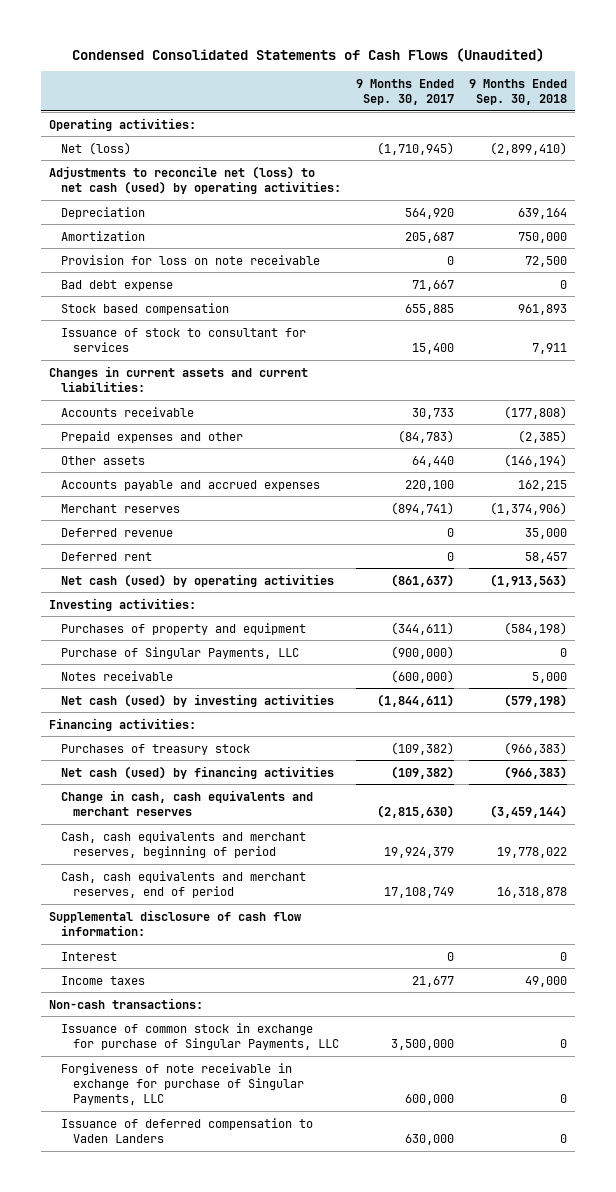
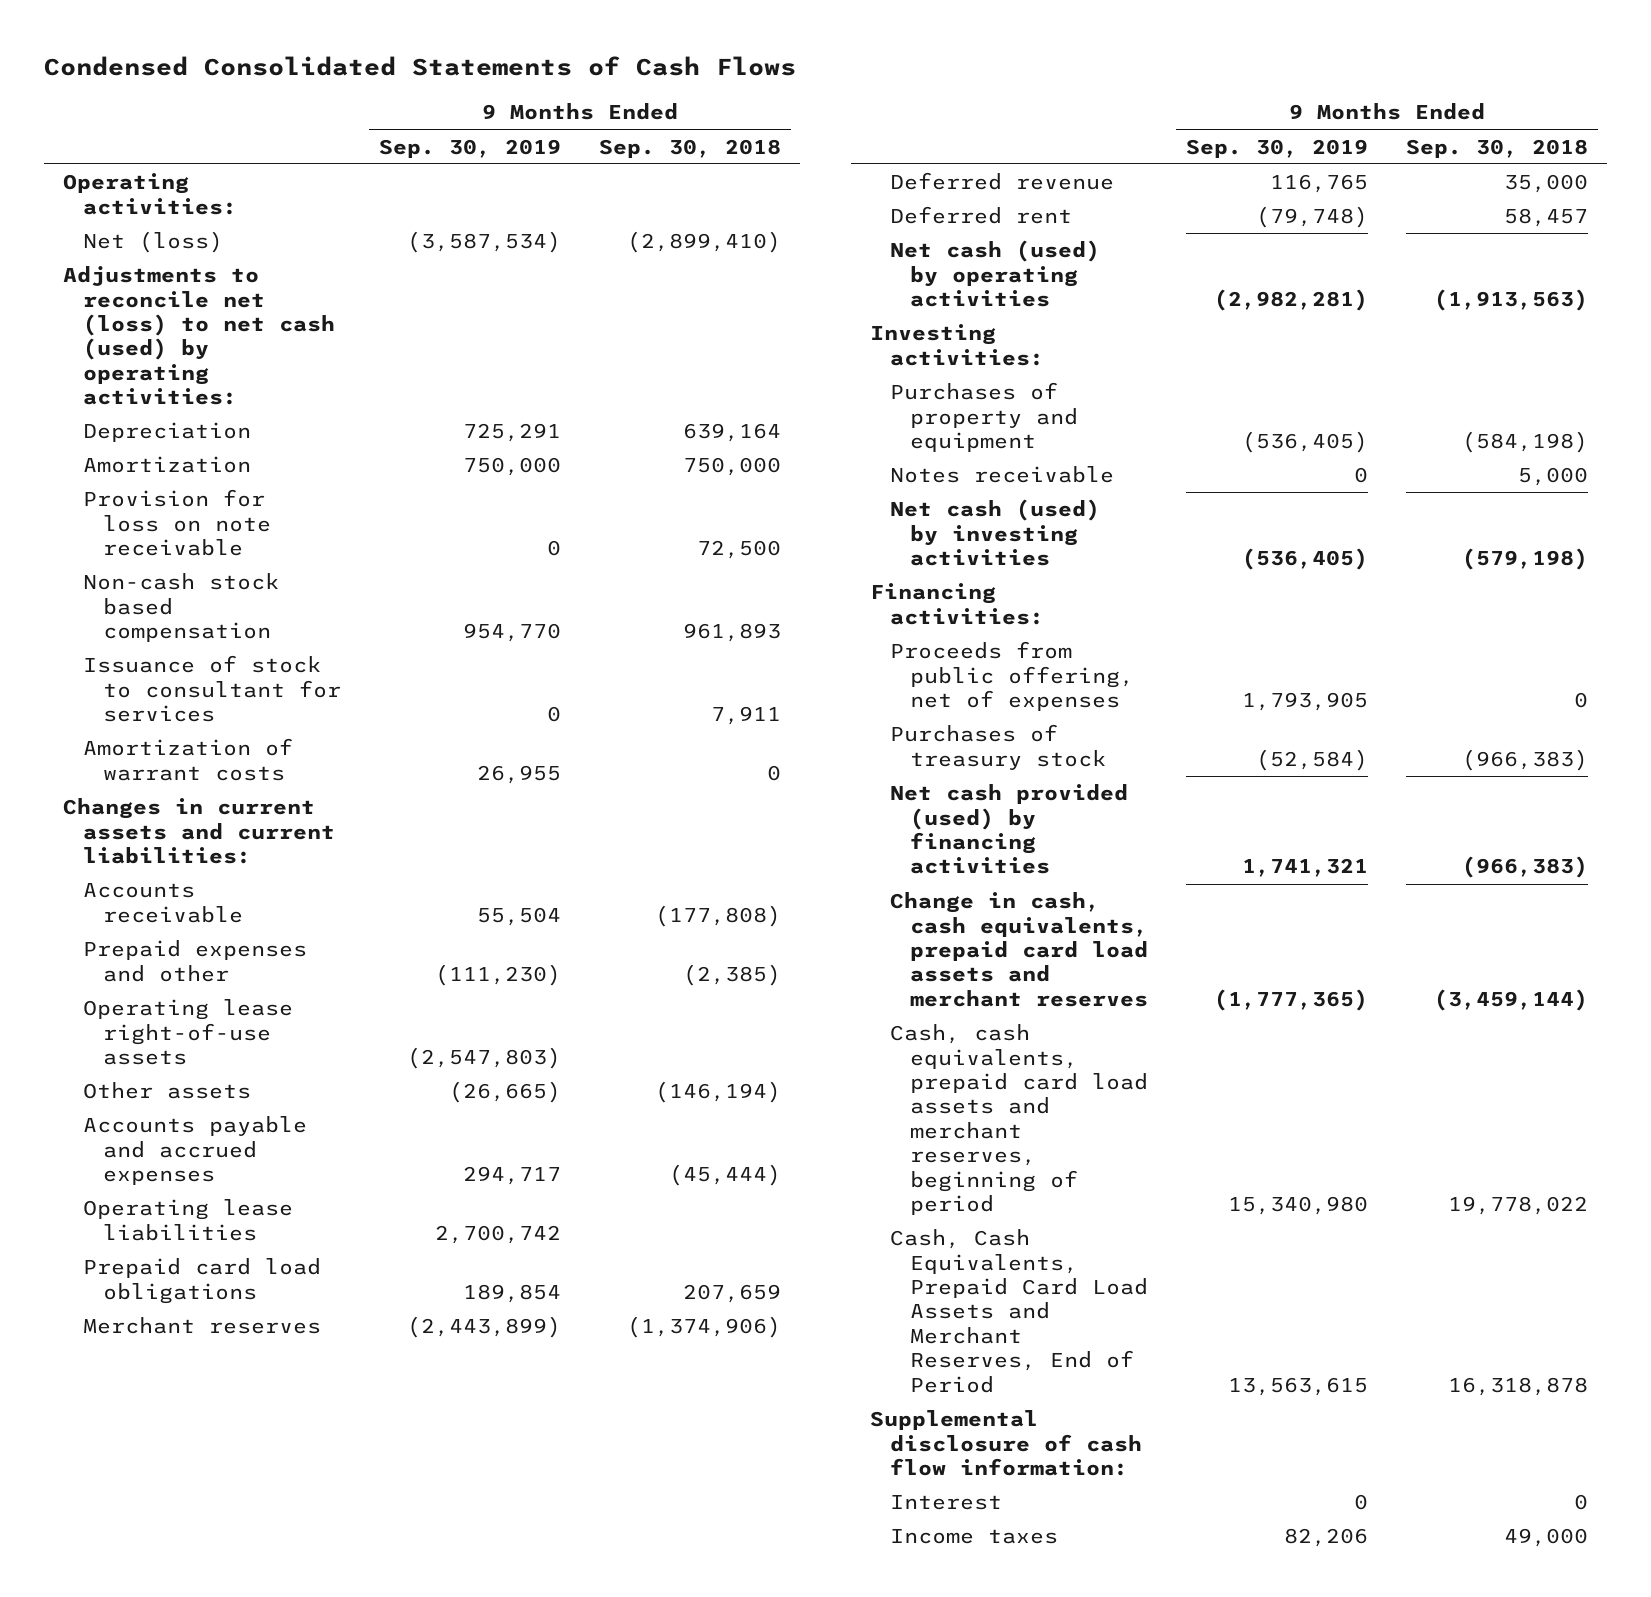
[71,47,544,62] Condensed Consolidated Statements of Cash Flows (Unaudited) -> [43,55,796,76] Condensed Consolidated Statements of Cash Flows
[355,78,454,106] 9 Months Ended Sep. 30, 2017 -> none
none -> [378,138,561,158] Sep. 30, 2019
[60,279,173,291] Bad debt expense -> none
[60,302,229,315] Stock based compensation -> [82,573,279,643] Non-cash stock based compensation
none -> [82,738,293,781] Amortization of warrant costs
none -> [82,999,293,1066] Operating lease right-of-use assets
[517,479,567,491] 162,215 -> [669,1164,782,1187] (45,444)
none -> [82,1199,293,1241] Operating lease liabilities
none -> [82,1258,321,1304] Prepaid card load obligations
[60,646,299,659] Purchase of Singular Payments, LLC -> none
none -> [889,641,1134,712] Proceeds from public offering, net of expenses
[60,765,334,779] Net cash (used) by financing activities -> [889,784,1128,875] Net cash provided (used) by financing activities
[60,789,313,816] Change in cash, cash equivalents and merchant reserves -> [889,892,1148,1007] Change in cash, cash equivalents, prepaid card load assets and merchant reserves
[60,830,306,858] Cash, cash equivalents and merchant reserves, beginning of period -> [889,1024,1148,1216] Cash, cash equivalents, prepaid card load assets and merchant reserves, beginning of period
[60,870,306,898] Cash, cash equivalents and merchant reserves, end of period -> [889,1229,1148,1393] Cash, Cash Equivalents, Prepaid Card Load Assets and Merchant Reserves, End of Period
[48,997,203,1009] Non-cash transactions: -> none
[60,1022,339,1050] Issuance of common stock in exchange for purchase of Singular Payments, LLC -> none
[60,1062,304,1106] Forgiveness of note receivable in exchange for purchase of Singular Payments, LLC -> none
[60,1117,313,1143] Issuance of deferred compensation to Vaden Landers -> none

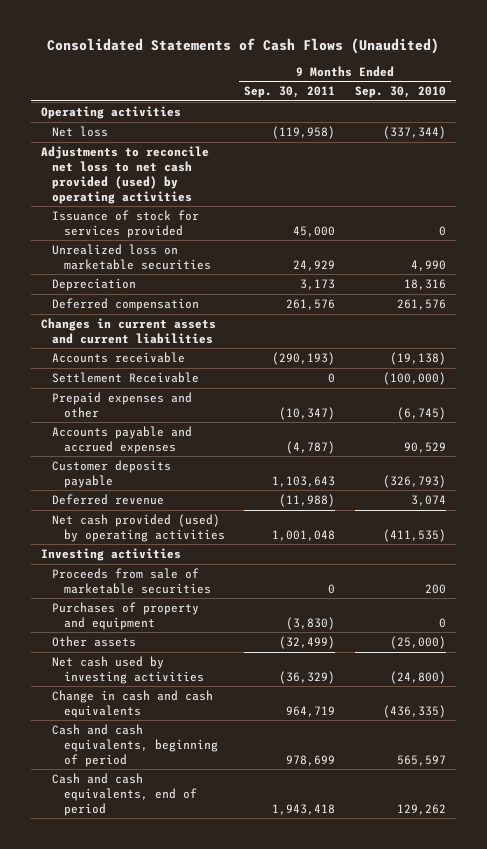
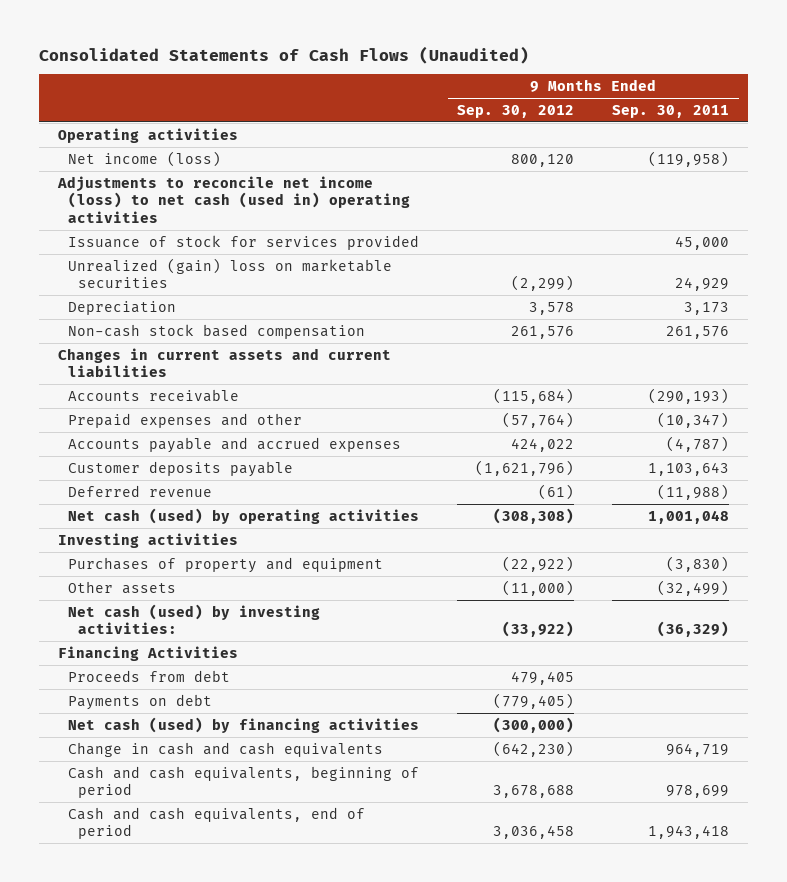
[354,86,446,99] Sep. 30, 2010 -> none
none -> [457,104,575,118] Sep. 30, 2012
[52,125,109,137] Net loss -> [68,150,222,167] Net income (loss)
[40,145,209,204] Adjustments to reconcile net loss to net cash provided (used) by operating activities -> [57,175,411,223] Adjustments to reconcile net income (loss) to net cash (used in) operating activities
[52,243,211,270] Unrealized loss on marketable securities -> [68,257,393,289] Unrealized (gain) loss on marketable securities
[52,297,200,311] Deferred compensation -> [68,323,366,339] Non-cash stock based compensation
[52,371,200,383] Settlement Receivable -> none
[52,513,225,542] Net cash provided (used) by operating activities -> [68,507,420,524] Net cash (used) by operating activities
[52,567,211,594] Proceeds from sale of marketable securities -> none
[52,655,204,684] Net cash used by investing activities -> [68,603,321,635] Net cash (used) by investing activities:
none -> [58,645,239,661] Financing Activities
none -> [68,669,231,682] Proceeds from debt
none -> [68,693,213,710] Payments on debt
none -> [68,716,420,733] Net cash (used) by financing activities

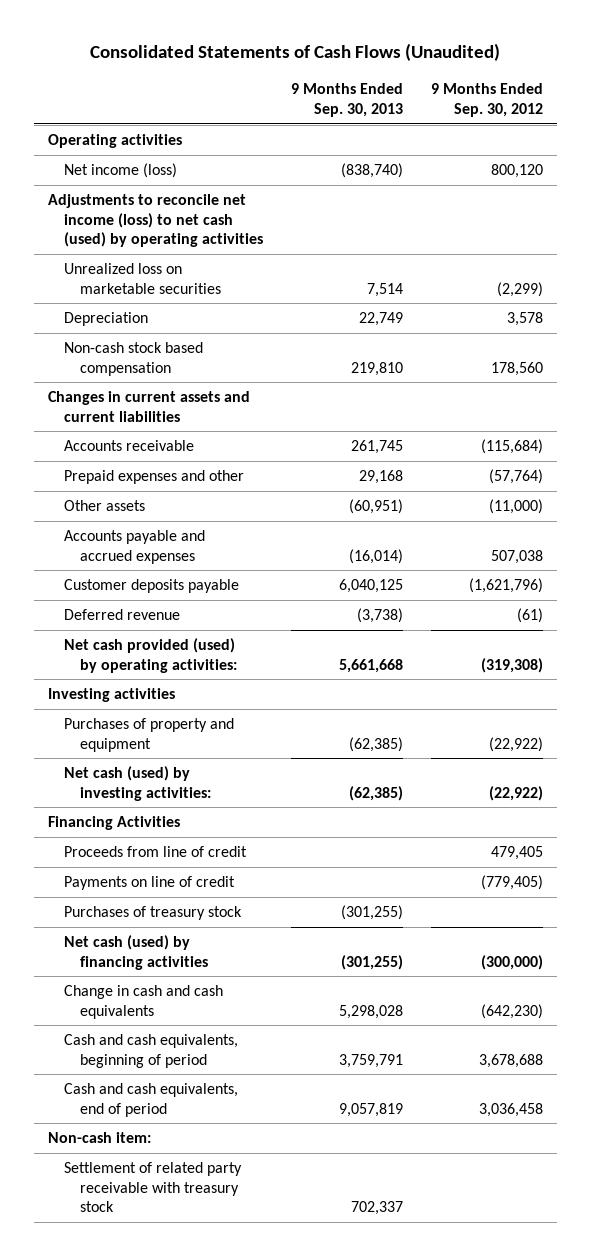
[612,104,730,118] Sep. 30, 2011 -> none
none -> [291,83,404,117] 9 Months Ended Sep. 30, 2013
[68,234,420,250] Issuance of stock for services provided -> none
[57,175,411,223] Adjustments to reconcile net income (loss) to net cash (used in) operating activities -> [47,194,264,248] Adjustments to reconcile net income (loss) to net cash (used) by operating activities
[68,257,393,289] Unrealized (gain) loss on marketable securities -> [64,263,222,294] Unrealized loss on marketable securities
[511,325,575,339] 261,576 -> [491,361,544,376] 178,560
[68,580,177,594] Other assets -> [64,500,146,512] Other assets
[511,437,575,452] 424,022 -> [491,549,544,564] 507,038
[68,507,420,524] Net cash (used) by operating activities -> [64,638,238,673] Net cash provided (used) by operating activities:
[493,507,575,524] (308,308) -> [481,657,544,673] (319,308)
[502,621,575,638] (33,922) -> [489,785,544,801] (22,922)
[68,669,231,682] Proceeds from debt -> [64,846,248,858] Proceeds from line of credit
[68,693,213,710] Payments on debt -> [64,876,236,891] Payments on line of credit
none -> [64,906,243,921] Purchases of treasury stock
none -> [47,1132,151,1144] Non-cash item:
none -> [64,1162,243,1213] Settlement of related party receivable with treasury stock

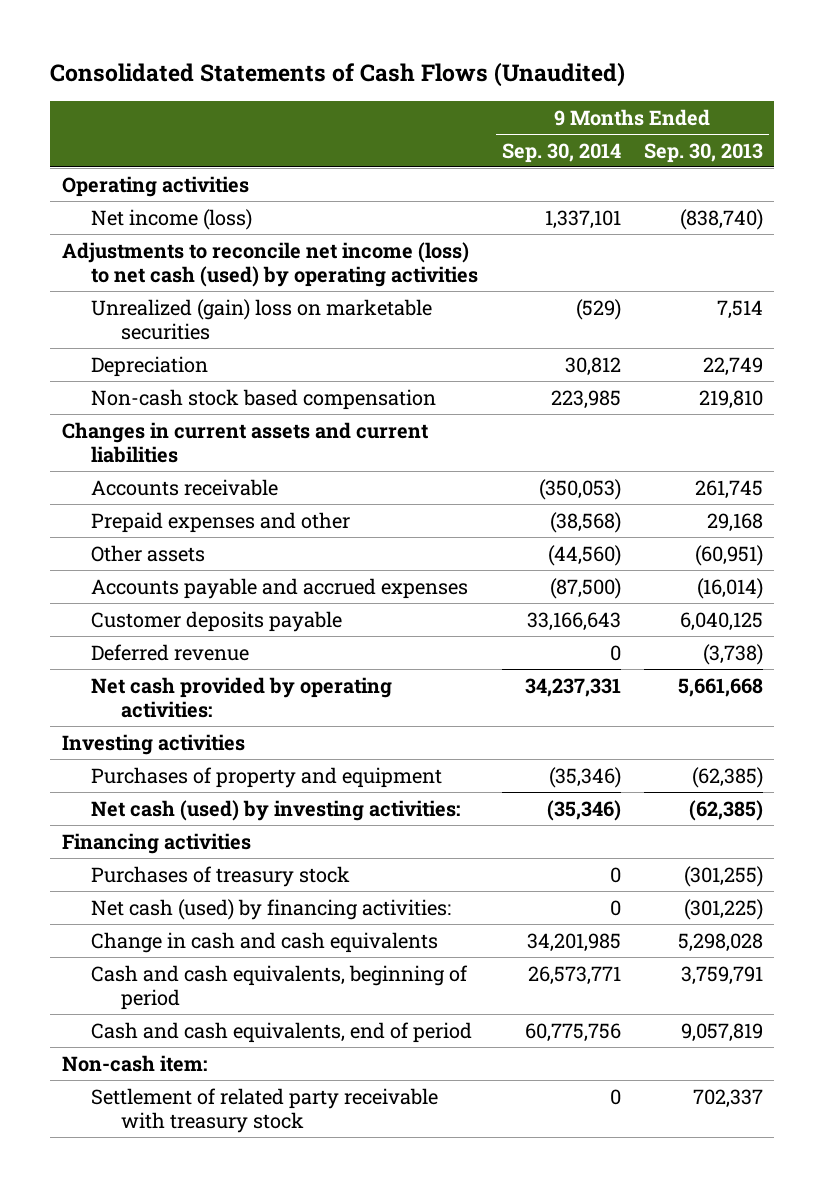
[431,83,544,117] 9 Months Ended Sep. 30, 2012 -> none
none -> [501,142,621,163] Sep. 30, 2014
[64,263,222,294] Unrealized loss on marketable securities -> [91,298,433,341] Unrealized (gain) loss on marketable securities
[64,638,238,673] Net cash provided (used) by operating activities: -> [91,676,393,719] Net cash provided by operating activities:
[64,846,248,858] Proceeds from line of credit -> none
[64,876,236,891] Payments on line of credit -> none
[47,816,180,831] Financing Activities -> [61,832,251,854] Financing activities
[64,935,209,970] Net cash (used) by financing activities -> [91,898,452,920] Net cash (used) by financing activities:
[341,954,404,970] (301,255) -> [683,898,763,920] (301,225)

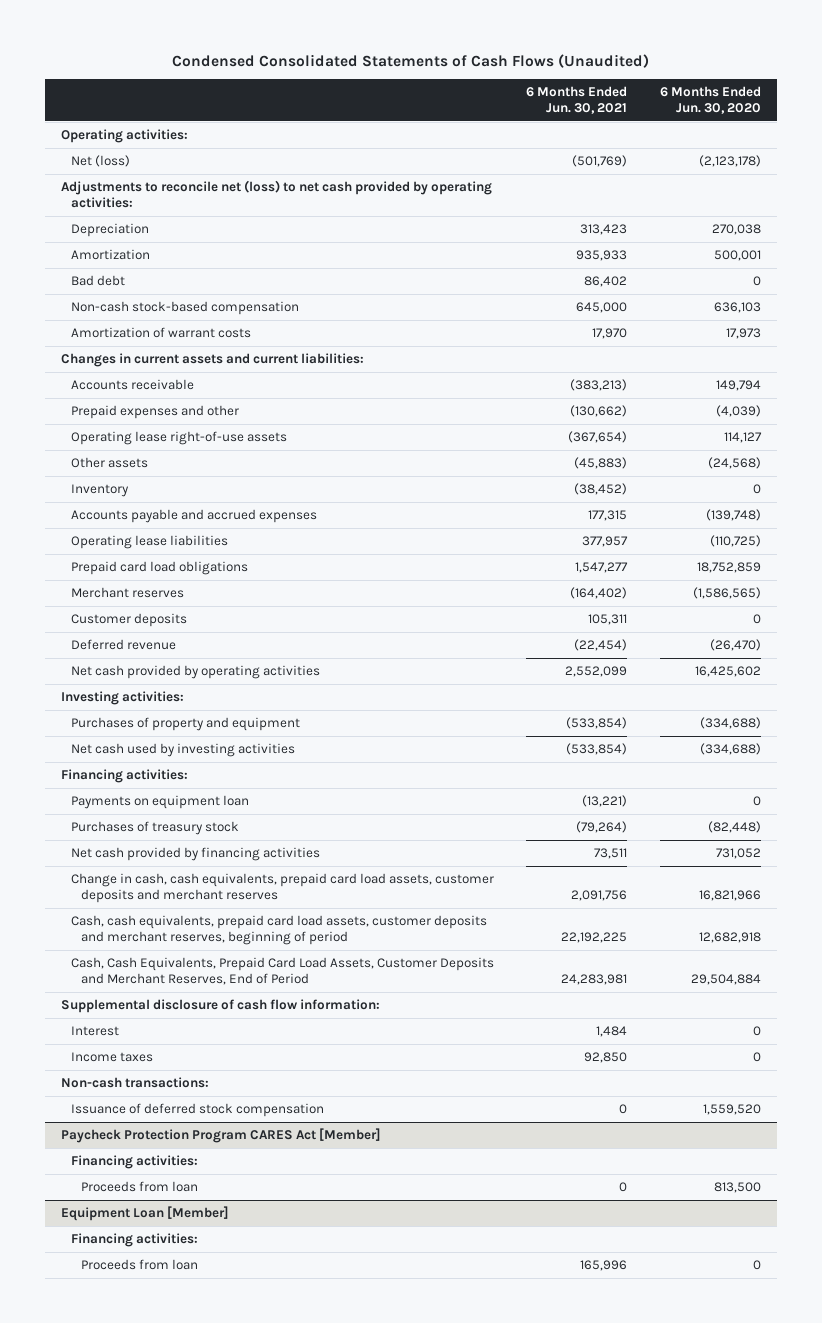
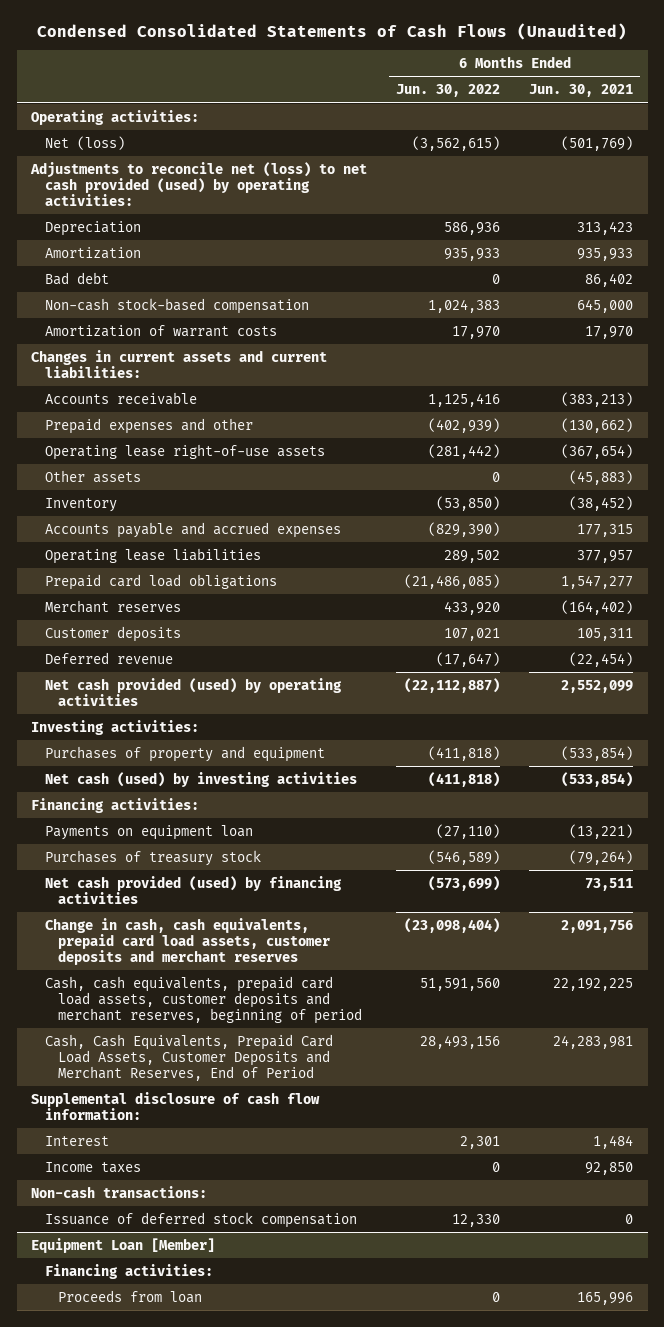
[659,86,761,115] 6 Months Ended Jun. 30, 2020 -> none
none -> [396,84,501,98] Jun. 30, 2022
[61,180,493,208] Adjustments to reconcile net (loss) to net cash provided by operating activities: -> [30,161,368,206] Adjustments to reconcile net (loss) to net cash provided (used) by operating activities:
[70,665,320,680] Net cash provided by operating activities -> [44,677,342,706] Net cash provided (used) by operating activities
[70,743,295,758] Net cash used by investing activities -> [44,771,357,787] Net cash (used) by investing activities
[70,847,320,862] Net cash provided by financing activities -> [44,875,342,904] Net cash provided (used) by financing activities
[61,1128,382,1144] Paycheck Protection Program CARES Act [Member] -> none
[70,1155,198,1170] Financing activities: -> none
[80,1181,198,1193] Proceeds from loan -> none

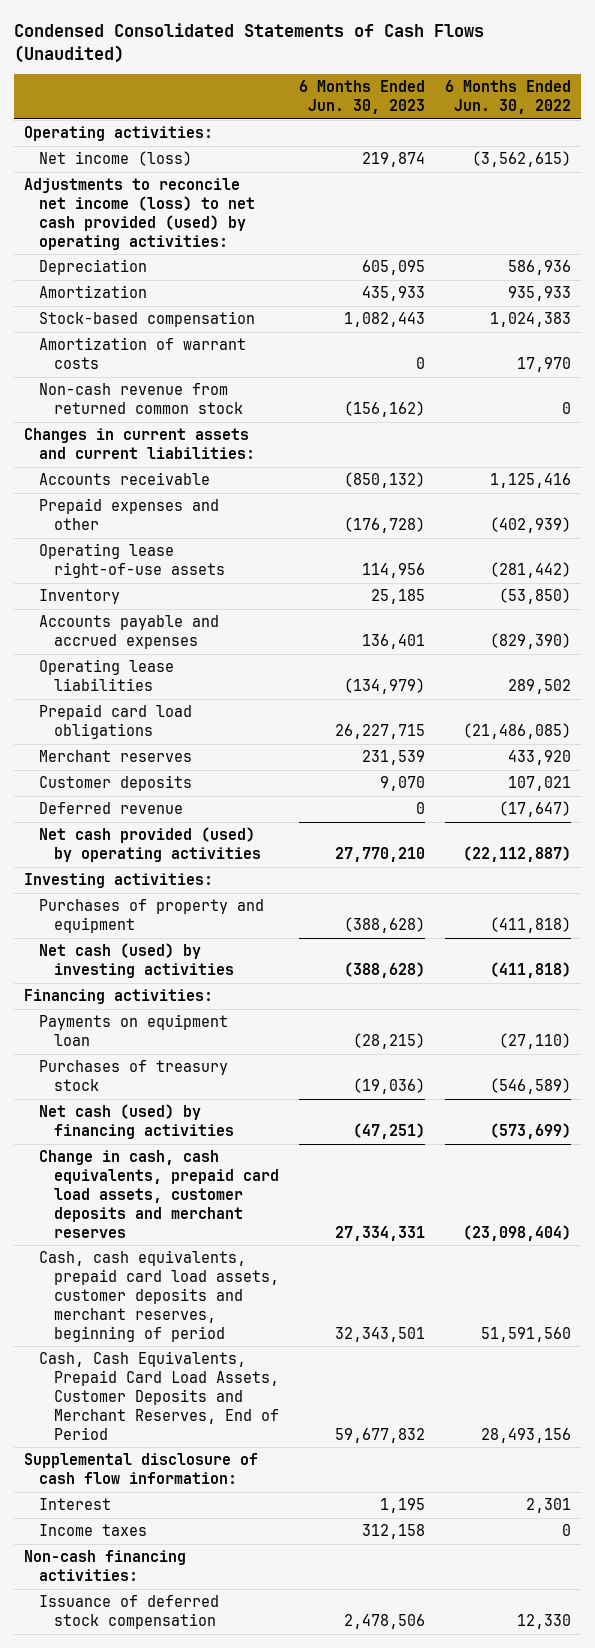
[529,84,634,98] Jun. 30, 2021 -> none
none -> [299,80,426,115] 6 Months Ended Jun. 30, 2023
[44,135,125,150] Net (loss) -> [39,151,193,167] Net income (loss)
[30,161,368,206] Adjustments to reconcile net (loss) to net cash provided (used) by operating activities: -> [24,178,256,250] Adjustments to reconcile net income (loss) to net cash provided (used) by operating activities:
[44,271,109,285] Bad debt -> none
[44,297,309,314] Non-cash stock-based compensation -> [39,311,256,328] Stock-based compensation
none -> [39,383,244,415] Non-cash revenue from returned common stock
[44,469,141,483] Other assets -> none
[44,875,342,904] Net cash provided (used) by financing activities -> [39,1104,235,1140] Net cash (used) by financing activities
[31,1185,208,1198] Non-cash transactions: -> [24,1550,187,1582] Non-cash financing activities:
[31,1237,216,1253] Equipment Loan [Member] -> none
[44,1263,213,1279] Financing activities: -> none
[58,1289,203,1303] Proceeds from loan -> none

